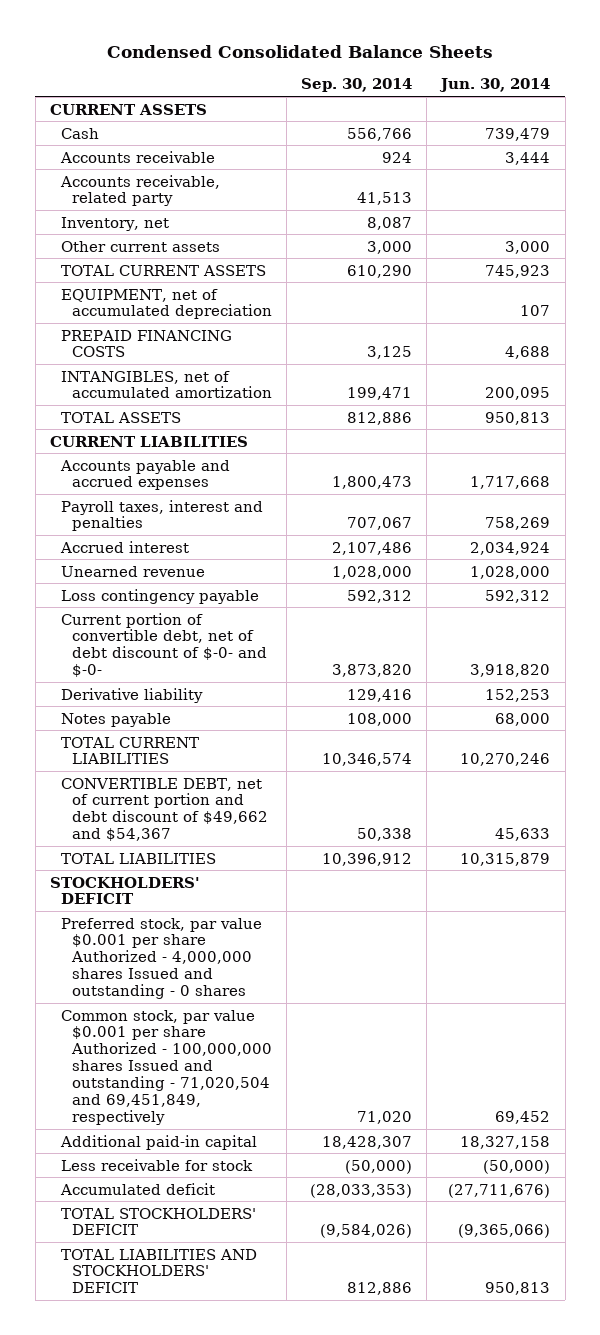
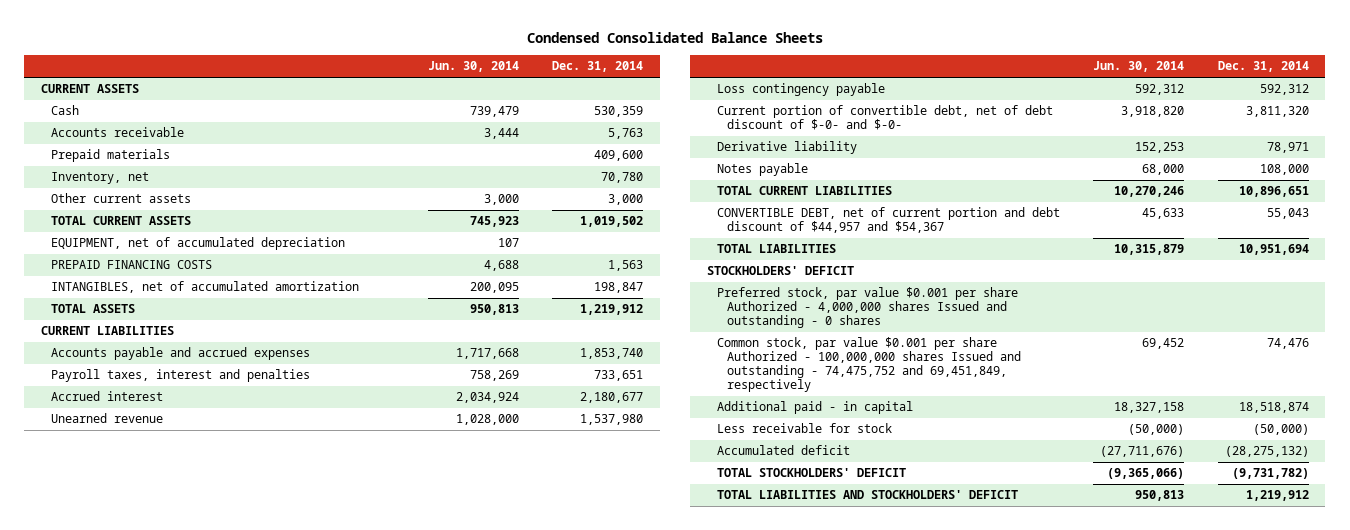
[301,78,413,93] Sep. 30, 2014 -> none
none -> [552,61,644,73] Dec. 31, 2014
[60,174,221,207] Accounts receivable, related party -> none
none -> [51,149,171,163] Prepaid materials
[61,777,269,842] CONVERTIBLE DEBT, net of current portion and debt discount of $49,662 and $54,367 -> [716,207,1060,234] CONVERTIBLE DEBT, net of current portion and debt discount of $44,957 and $54,367
[61,1009,273,1125] Common stock, par value $0.001 per share Authorized - 100,000,000 shares Issued and outstanding - 71,020,504 and 69,451,849, respectively -> [716,337,1022,392] Common stock, par value $0.001 per share Authorized - 100,000,000 shares Issued and outstanding - 74,475,752 and 69,451,849, respectively
[60,1134,258,1150] Additional paid-in capital -> [716,401,913,415] Additional paid - in capital

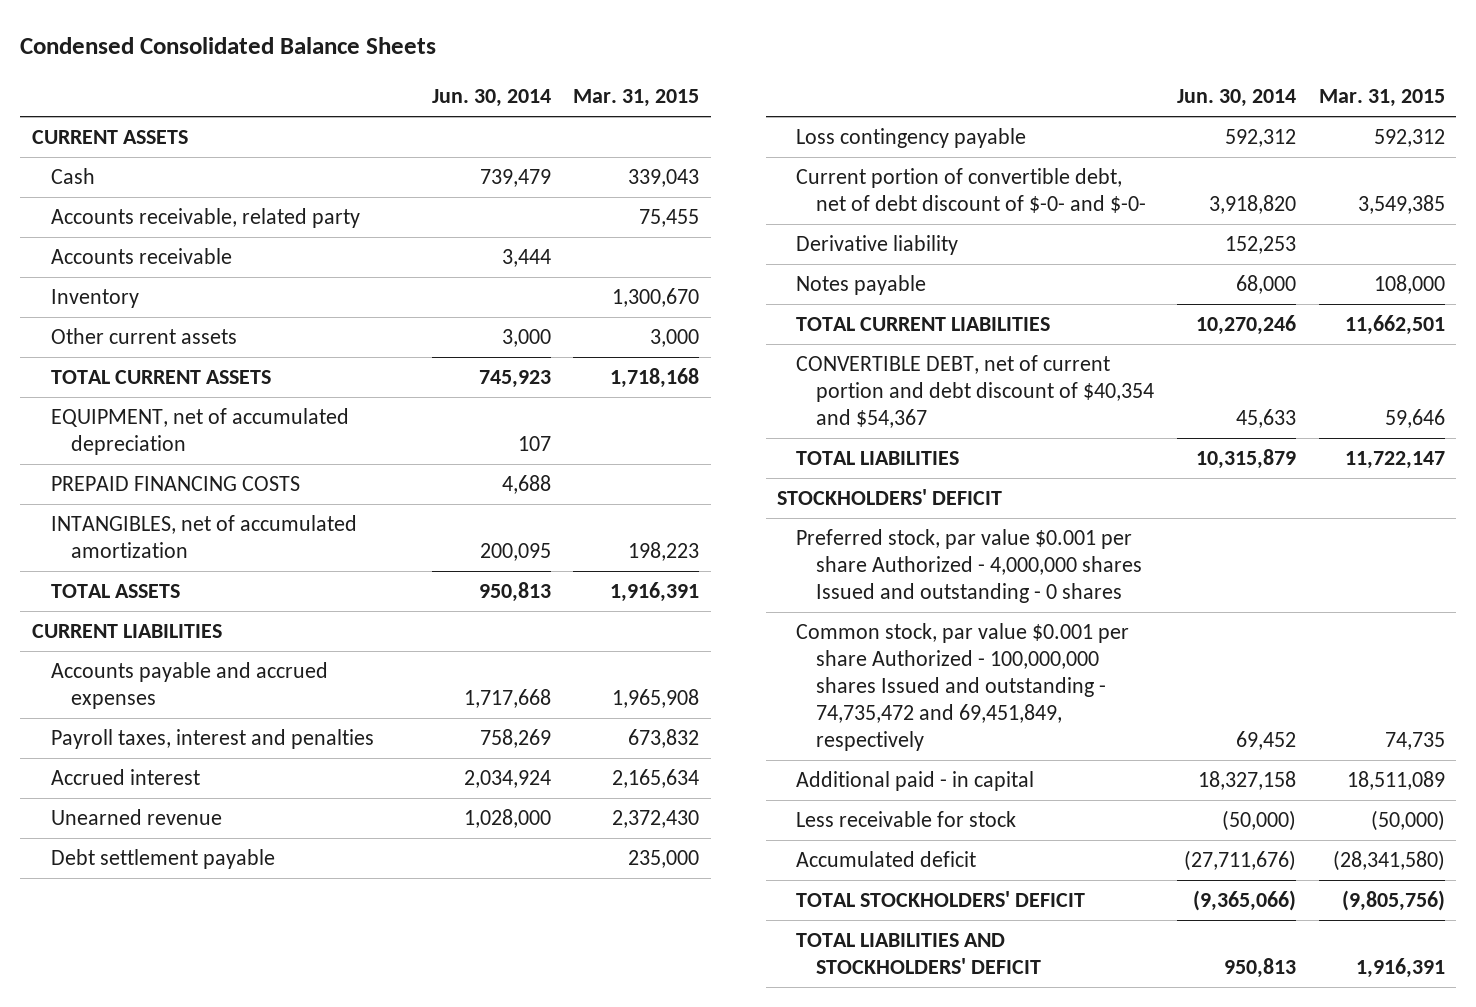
[552,61,644,73] Dec. 31, 2014 -> none
none -> [573,89,700,108] Mar. 31, 2015
none -> [51,208,361,229] Accounts receivable, related party
[51,149,171,163] Prepaid materials -> none
[51,172,150,185] Inventory, net -> [51,289,140,309] Inventory
none -> [51,849,276,870] Debt settlement payable
[716,207,1060,234] CONVERTIBLE DEBT, net of current portion and debt discount of $44,957 and $54,367 -> [796,355,1154,429] CONVERTIBLE DEBT, net of current portion and debt discount of $40,354 and $54,367
[716,337,1022,392] Common stock, par value $0.001 per share Authorized - 100,000,000 shares Issued and outstanding - 74,475,752 and 69,451,849, respectively -> [796,623,1130,752] Common stock, par value $0.001 per share Authorized - 100,000,000 shares Issued and outstanding - 74,735,472 and 69,451,849, respectively

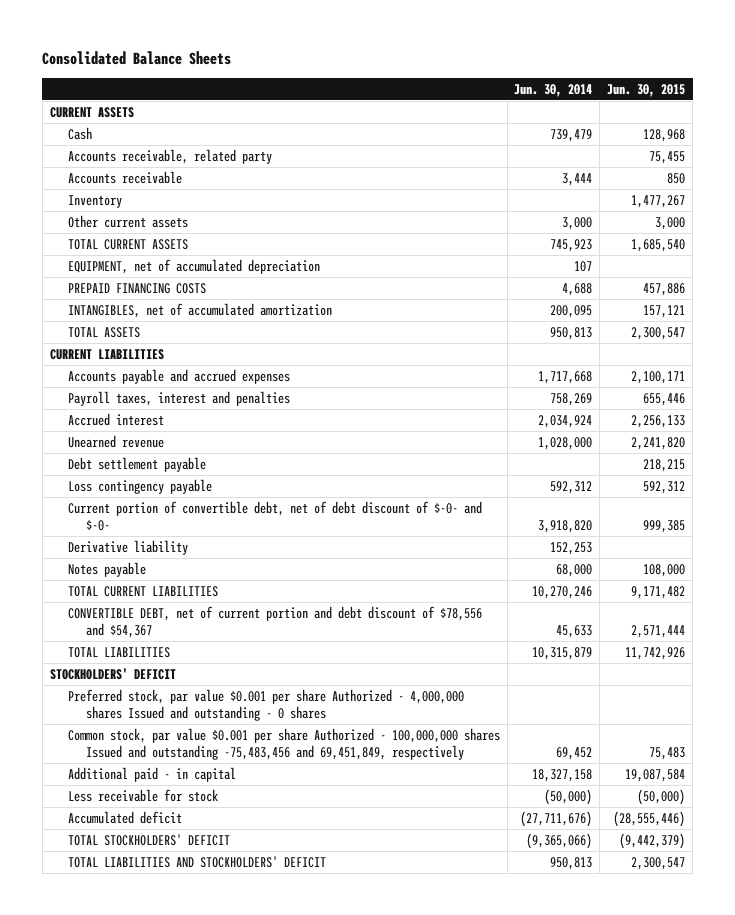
[20,37,437,55] Condensed Consolidated Balance Sheets -> [42,51,232,66] Consolidated Balance Sheets
[573,89,700,108] Mar. 31, 2015 -> none
none -> [607,83,686,97] Jun. 30, 2015
[796,355,1154,429] CONVERTIBLE DEBT, net of current portion and debt discount of $40,354 and $54,367 -> [67,605,482,638] CONVERTIBLE DEBT, net of current portion and debt discount of $78,556 and $54,367
[796,623,1130,752] Common stock, par value $0.001 per share Authorized - 100,000,000 shares Issued and outstanding - 74,735,472 and 69,451,849, respectively -> [67,727,500,760] Common stock, par value $0.001 per share Authorized - 100,000,000 shares Issued and outstanding -75,483,456 and 69,451,849, respectively

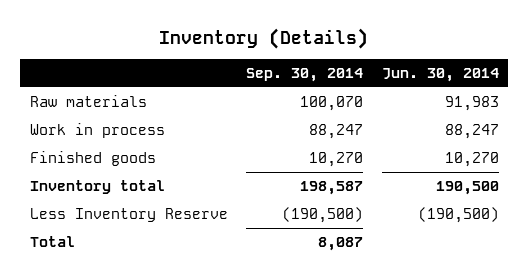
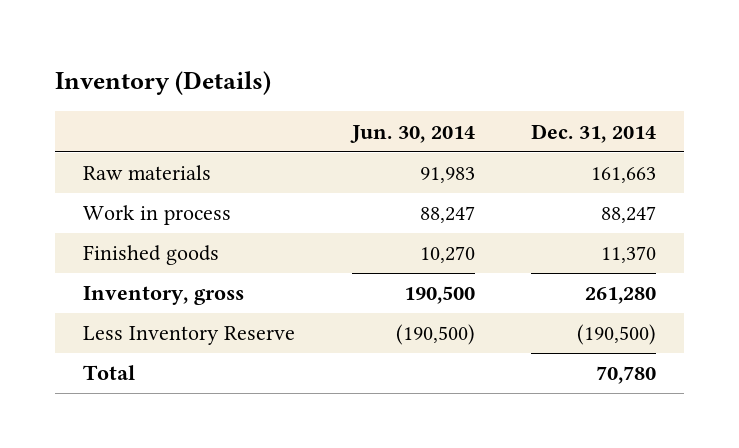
[246,67,364,82] Sep. 30, 2014 -> none
none -> [531,123,657,143] Dec. 31, 2014
[29,180,165,195] Inventory total -> [83,286,245,306] Inventory, gross

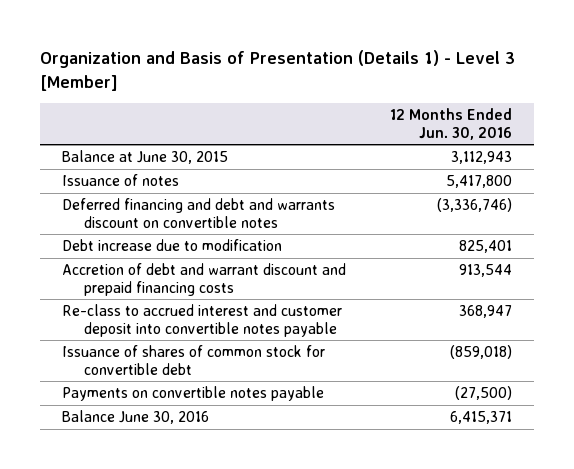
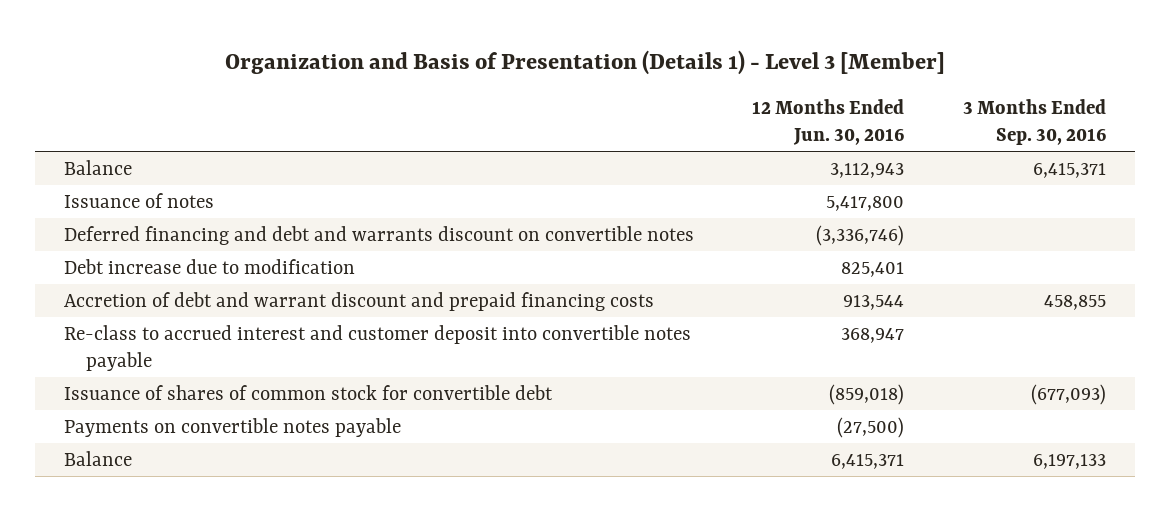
none -> [962,98,1106,145] 3 Months Ended Sep. 30, 2016
[62,150,229,165] Balance at June 30, 2015 -> [64,159,133,175] Balance
[62,410,210,425] Balance June 30, 2016 -> [64,450,133,466] Balance

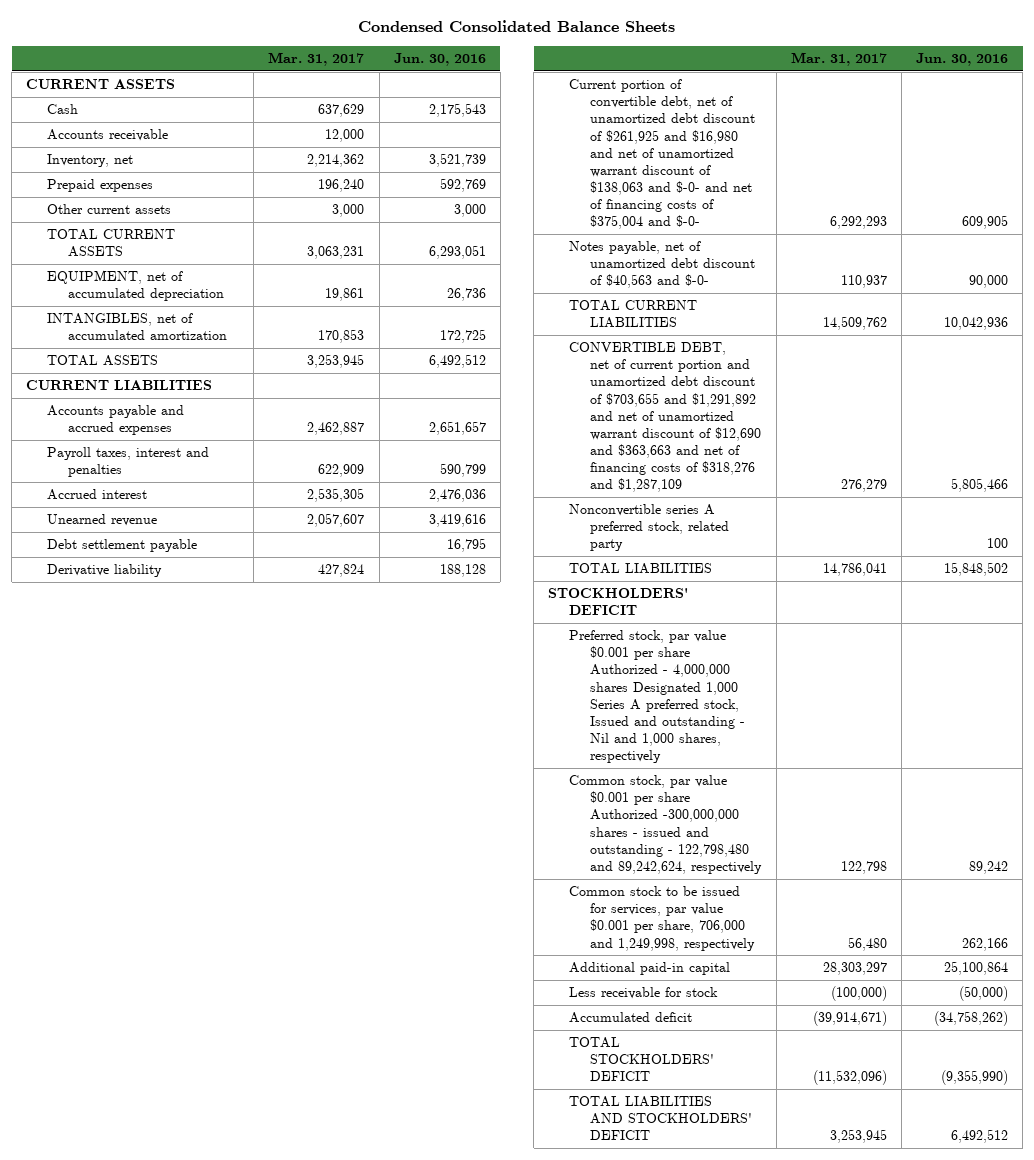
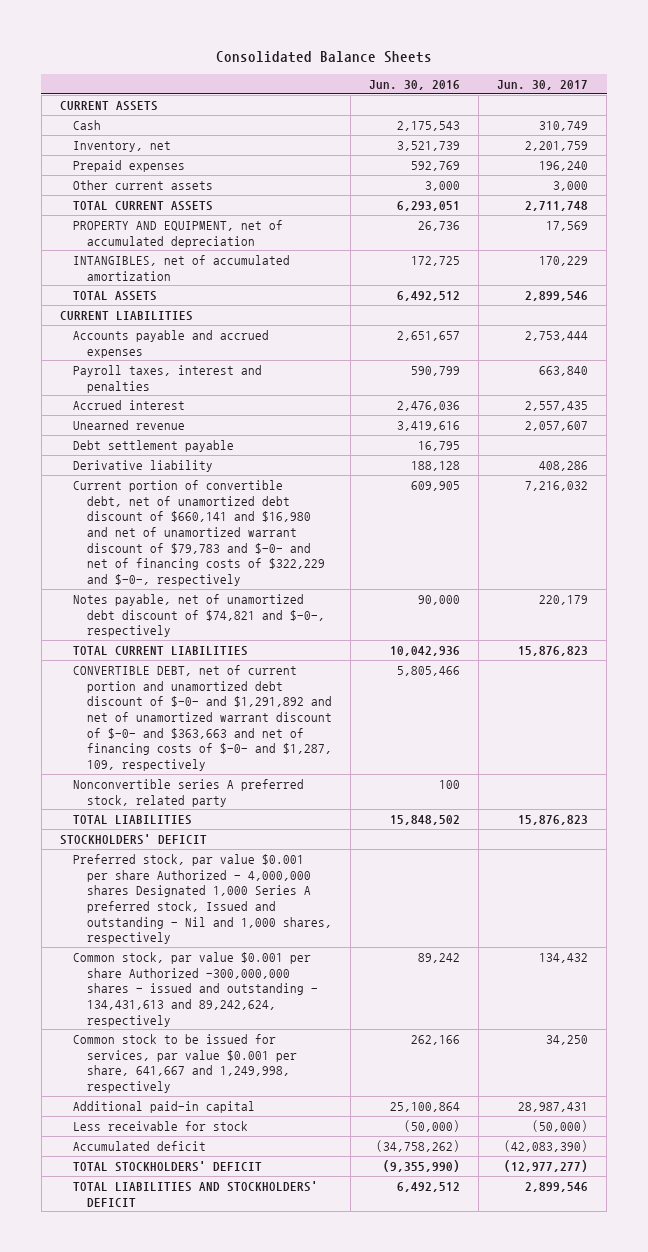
[358,20,676,33] Condensed Consolidated Balance Sheets -> [215,51,432,64] Consolidated Balance Sheets
[268,51,365,66] Mar. 31, 2017 -> none
none -> [497,80,589,91] Jun. 30, 2017
[47,129,169,142] Accounts receivable -> none
[47,270,225,302] EQUIPMENT, net of accumulated depreciation -> [73,219,284,248] PROPERTY AND EQUIPMENT, net of accumulated depreciation
[569,79,756,230] Current portion of convertible debt, net of unamortized debt discount of $261,925 and $16,980 and net of unamortized warrant discount of $138,063 and $-0- and net of financing costs of $375,004 and $-0- -> [73,479,326,586] Current portion of convertible debt, net of unamortized debt discount of $660,141 and $16,980 and net of unamortized warrant discount of $79,783 and $-0- and net of financing costs of $322,229 and $-0-, respectively
[569,241,756,289] Notes payable, net of unamortized debt discount of $40,563 and $-0- -> [73,593,326,638] Notes payable, net of unamortized debt discount of $74,821 and $-0-, respectively
[569,342,762,493] CONVERTIBLE DEBT, net of current portion and unamortized debt discount of $703,655 and $1,291,892 and net of unamortized warrant discount of $12,690 and $363,663 and net of financing costs of $318,276 and $1,287,109 -> [73,664,333,771] CONVERTIBLE DEBT, net of current portion and unamortized debt discount of $-0- and $1,291,892 and net of unamortized warrant discount of $-0- and $363,663 and net of financing costs of $-0- and $1,287, 109, respectively
[569,775,763,874] Common stock, par value $0.001 per share Authorized -300,000,000 shares - issued and outstanding - 122,798,480 and 89,242,624, respectively -> [73,951,319,1027] Common stock, par value $0.001 per share Authorized -300,000,000 shares - issued and outstanding - 134,431,613 and 89,242,624, respectively
[569,886,756,951] Common stock to be issued for services, par value $0.001 per share, 706,000 and 1,249,998, respectively -> [73,1033,298,1093] Common stock to be issued for services, par value $0.001 per share, 641,667 and 1,249,998, respectively

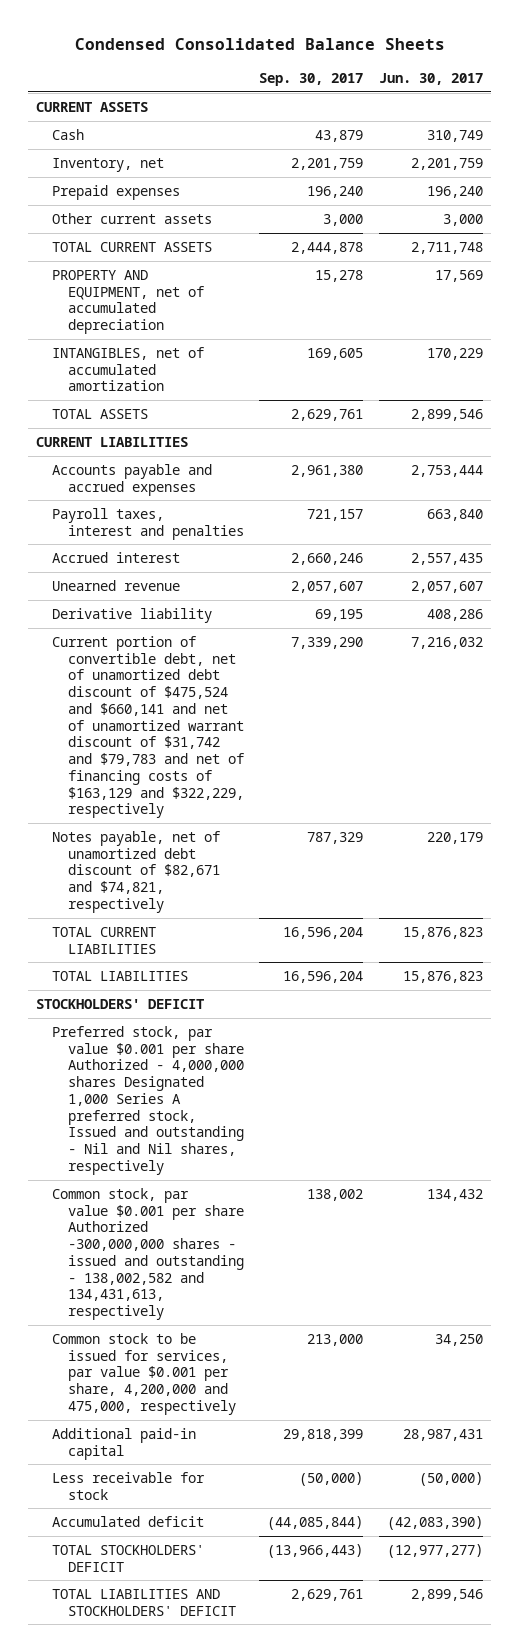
[215,51,432,64] Consolidated Balance Sheets -> [74,38,445,51] Condensed Consolidated Balance Sheets
[369,80,461,91] Jun. 30, 2016 -> none
none -> [259,72,364,86] Sep. 30, 2017
[73,439,235,452] Debt settlement payable -> none
[73,479,326,586] Current portion of convertible debt, net of unamortized debt discount of $660,141 and $16,980 and net of unamortized warrant discount of $79,783 and $-0- and net of financing costs of $322,229 and $-0-, respectively -> [51,635,244,819] Current portion of convertible debt, net of unamortized debt discount of $475,524 and $660,141 and net of unamortized warrant discount of $31,742 and $79,783 and net of financing costs of $163,129 and $322,229, respectively
[73,593,326,638] Notes payable, net of unamortized debt discount of $74,821 and $-0-, respectively -> [51,830,220,913] Notes payable, net of unamortized debt discount of $82,671 and $74,821, respectively
[73,664,333,771] CONVERTIBLE DEBT, net of current portion and unamortized debt discount of $-0- and $1,291,892 and net of unamortized warrant discount of $-0- and $363,663 and net of financing costs of $-0- and $1,287, 109, respectively -> none
[73,778,305,807] Nonconvertible series A preferred stock, related party -> none
[73,853,333,945] Preferred stock, par value $0.001 per share Authorized - 4,000,000 shares Designated 1,000 Series A preferred stock, Issued and outstanding - Nil and 1,000 shares, respectively -> [51,1025,244,1175] Preferred stock, par value $0.001 per share Authorized - 4,000,000 shares Designated 1,000 Series A preferred stock, Issued and outstanding - Nil and Nil shares, respectively
[73,951,319,1027] Common stock, par value $0.001 per share Authorized -300,000,000 shares - issued and outstanding - 134,431,613 and 89,242,624, respectively -> [51,1187,244,1321] Common stock, par value $0.001 per share Authorized -300,000,000 shares - issued and outstanding - 138,002,582 and 134,431,613, respectively
[73,1033,298,1093] Common stock to be issued for services, par value $0.001 per share, 641,667 and 1,249,998, respectively -> [51,1332,236,1415] Common stock to be issued for services, par value $0.001 per share, 4,200,000 and 475,000, respectively

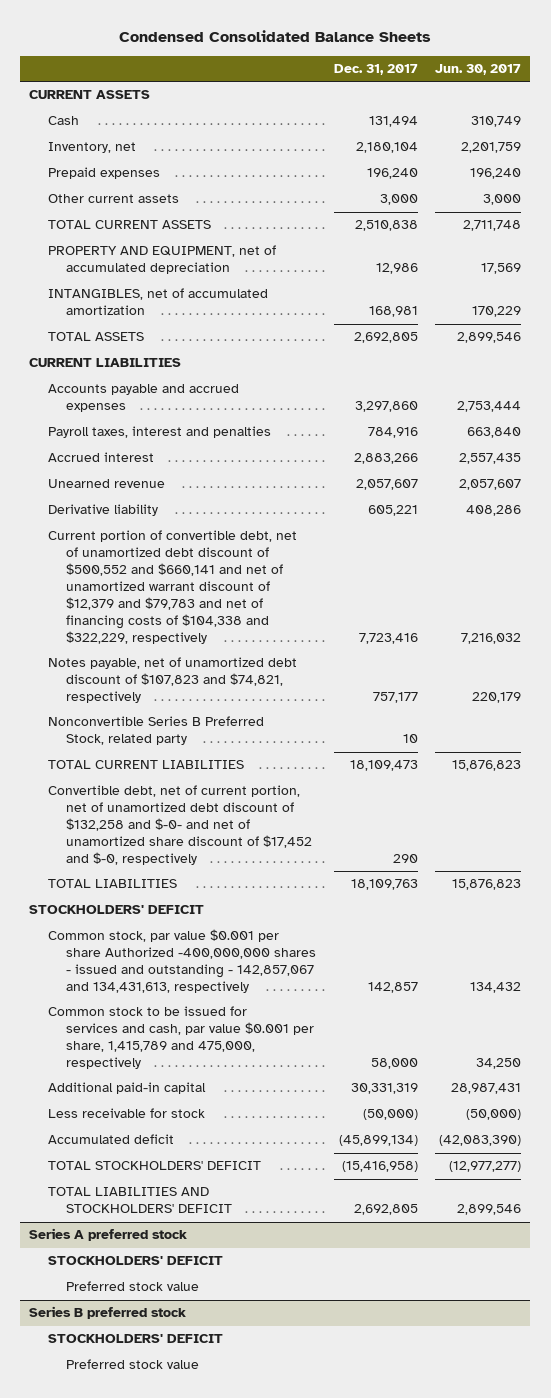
[259,72,364,86] Sep. 30, 2017 -> none
none -> [333,64,418,76] Dec. 31, 2017
[51,635,244,819] Current portion of convertible debt, net of unamortized debt discount of $475,524 and $660,141 and net of unamortized warrant discount of $31,742 and $79,783 and net of financing costs of $163,129 and $322,229, respectively -> [47,530,297,645] Current portion of convertible debt, net of unamortized debt discount of $500,552 and $660,141 and net of unamortized warrant discount of $12,379 and $79,783 and net of financing costs of $104,338 and $322,229, respectively
[51,830,220,913] Notes payable, net of unamortized debt discount of $82,671 and $74,821, respectively -> [47,657,297,704] Notes payable, net of unamortized debt discount of $107,823 and $74,821, respectively
none -> [47,716,264,746] Nonconvertible Series B Preferred Stock, related party
none -> [47,785,312,866] Convertible debt, net of current portion, net of unamortized debt discount of $132,258 and $-0- and net of unamortized share discount of $17,452 and $-0, respectively
[51,1025,244,1175] Preferred stock, par value $0.001 per share Authorized - 4,000,000 shares Designated 1,000 Series A preferred stock, Issued and outstanding - Nil and Nil shares, respectively -> none
[51,1187,244,1321] Common stock, par value $0.001 per share Authorized -300,000,000 shares - issued and outstanding - 138,002,582 and 134,431,613, respectively -> [47,929,316,994] Common stock, par value $0.001 per share Authorized -400,000,000 shares - issued and outstanding - 142,857,067 and 134,431,613, respectively
[51,1332,236,1415] Common stock to be issued for services, par value $0.001 per share, 4,200,000 and 475,000, respectively -> [47,1006,314,1070] Common stock to be issued for services and cash, par value $0.001 per share, 1,415,789 and 475,000, respectively
none -> [29,1228,188,1242] Series A preferred stock
none -> [47,1256,223,1266] STOCKHOLDERS' DEFICIT
none -> [65,1281,199,1292] Preferred stock value
none -> [29,1306,187,1320] Series B preferred stock
none -> [47,1334,223,1344] STOCKHOLDERS' DEFICIT
none -> [65,1359,199,1370] Preferred stock value

